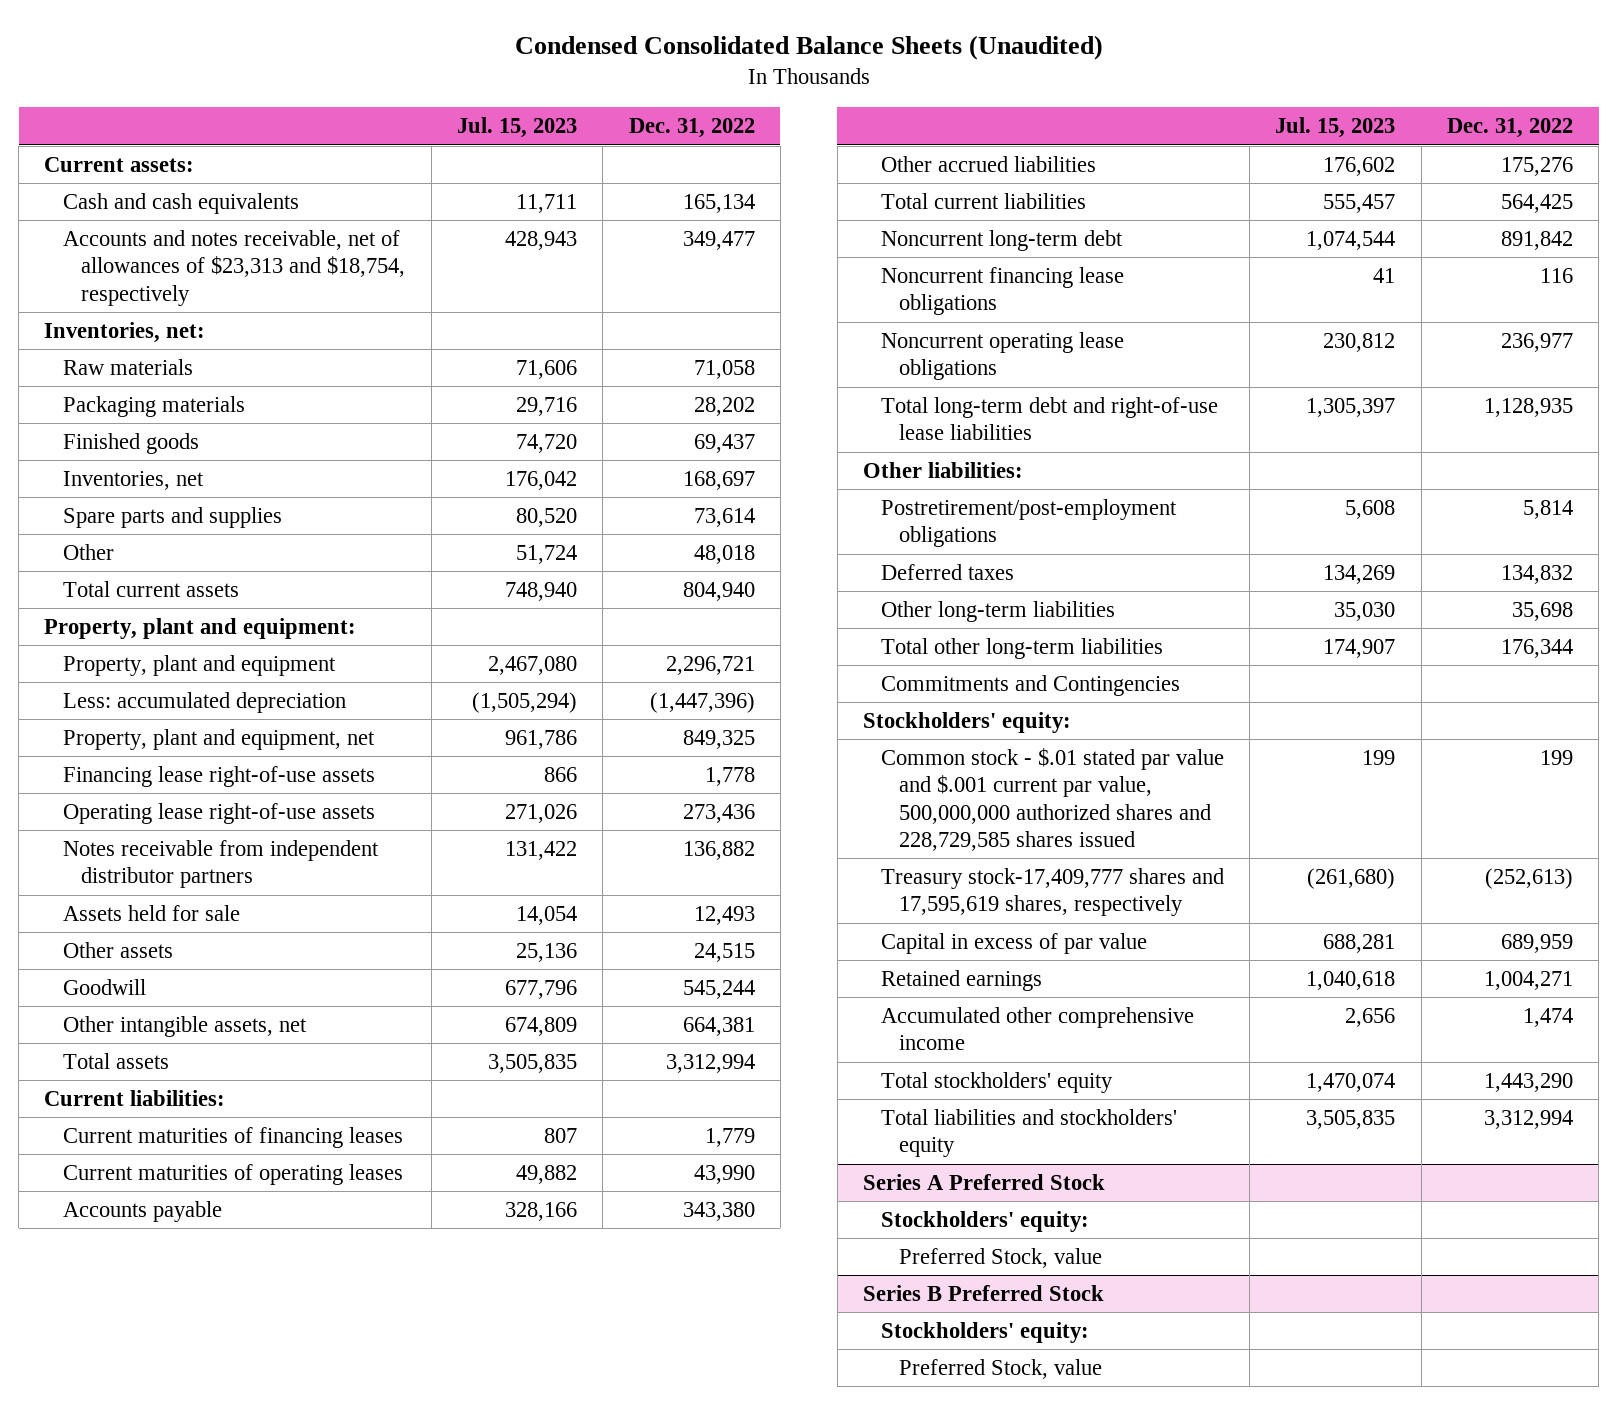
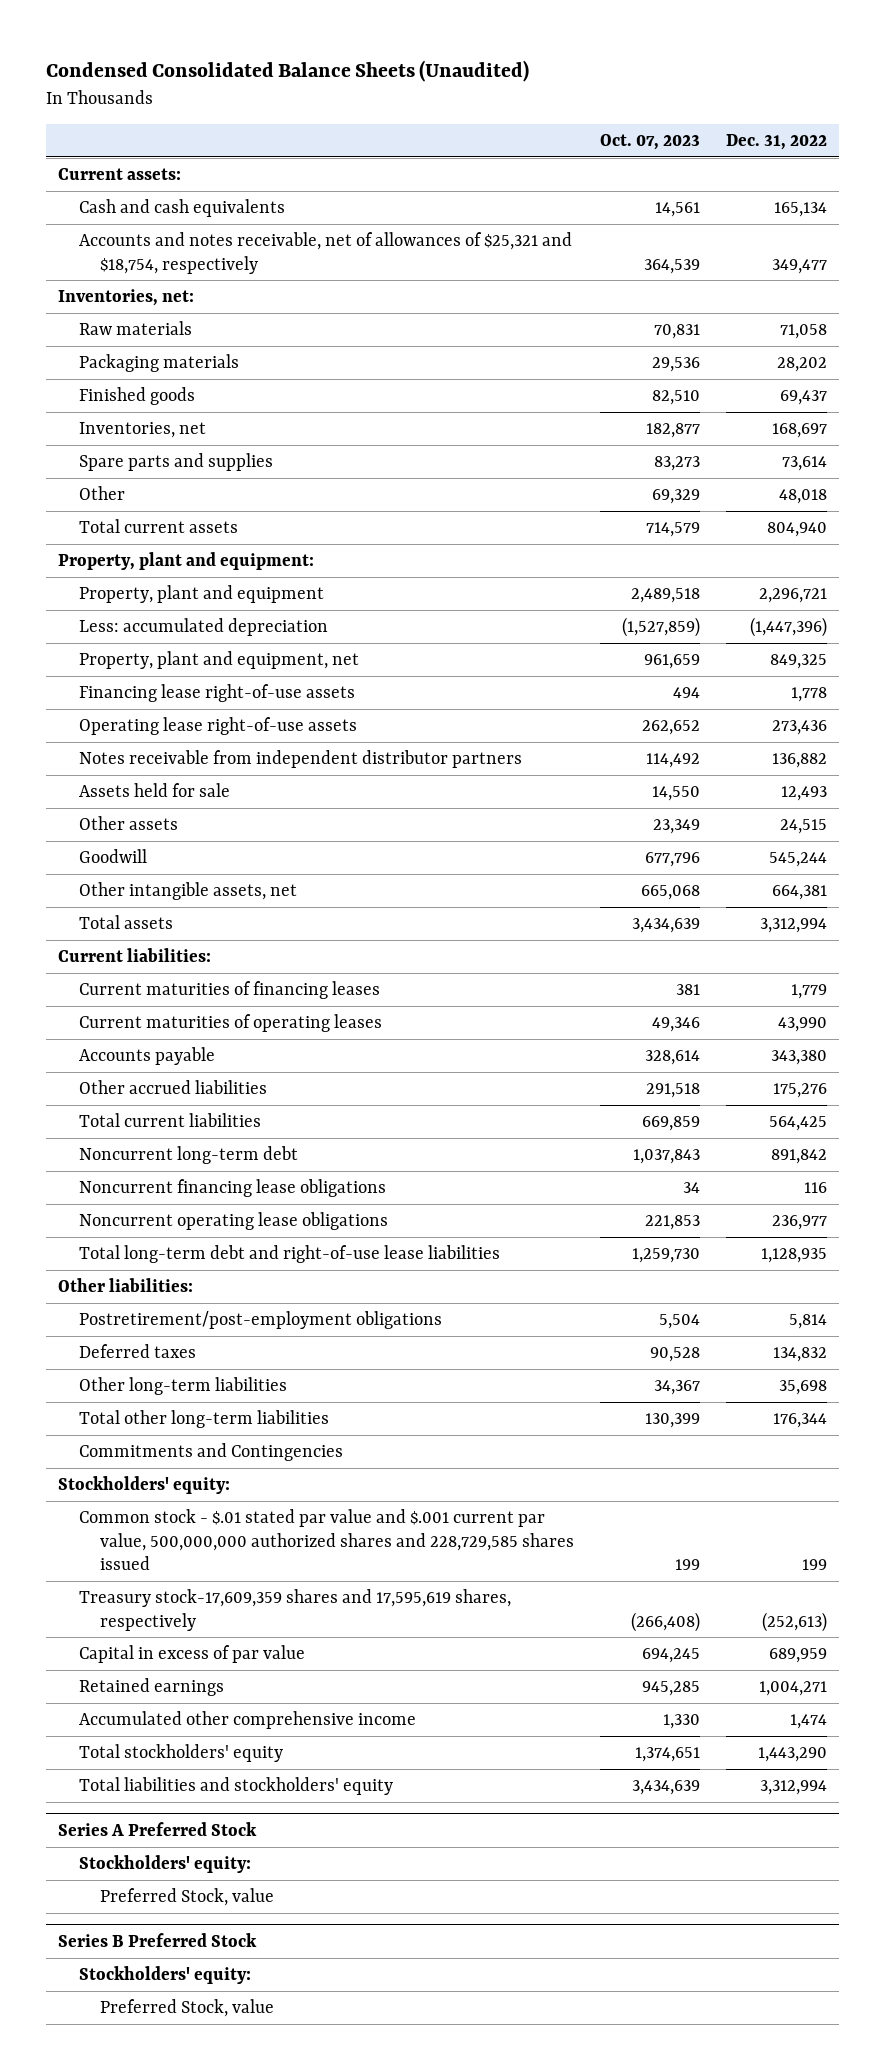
[457,117,578,139] Jul. 15, 2023 -> none
none -> [599,134,700,151] Oct. 07, 2023
[62,230,405,306] Accounts and notes receivable, net of allowances of $23,313 and $18,754, respectively -> [79,232,573,274] Accounts and notes receivable, net of allowances of $25,321 and $18,754, respectively
[880,868,1224,917] Treasury stock-17,409,777 shares and 17,595,619 shares, respectively -> [79,1589,512,1631] Treasury stock-17,609,359 shares and 17,595,619 shares, respectively

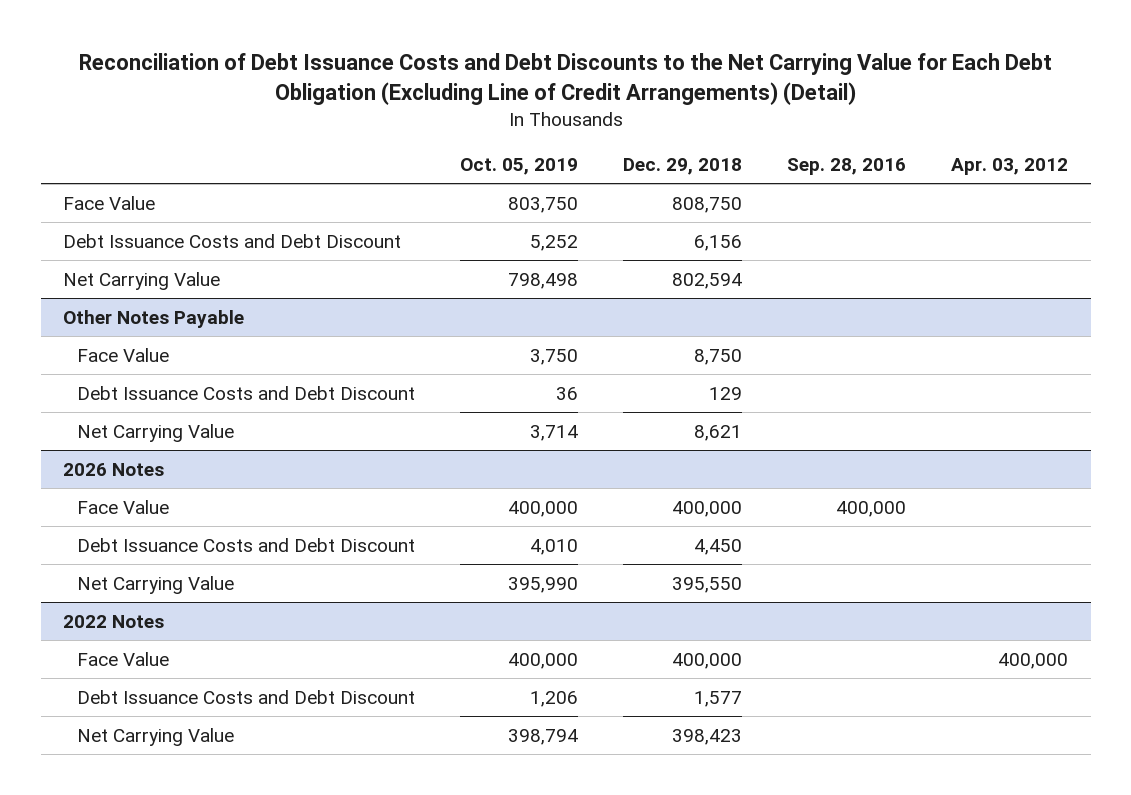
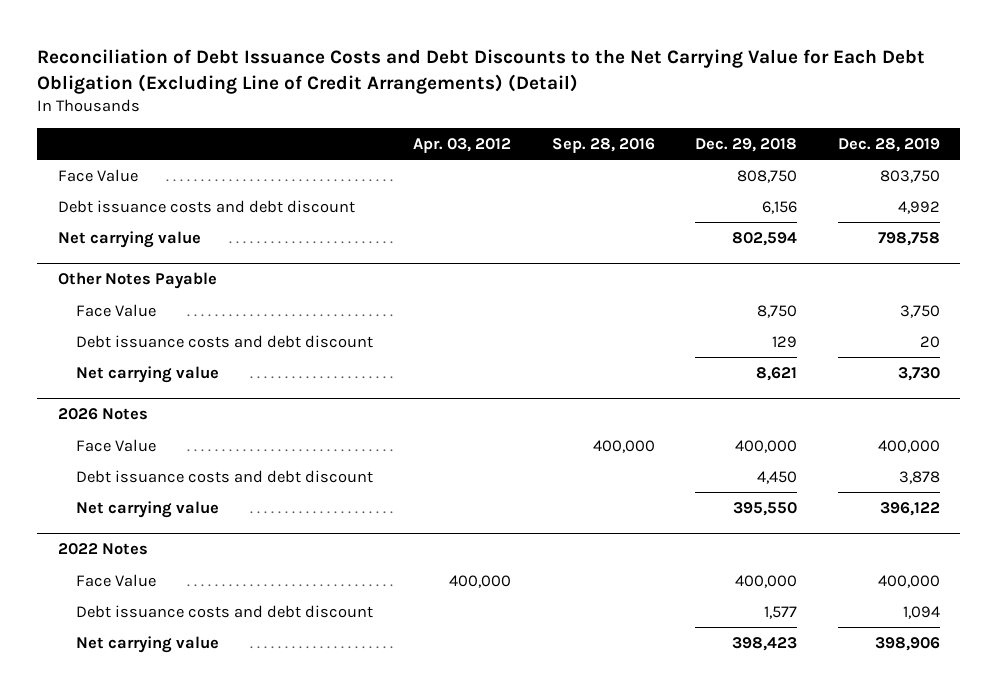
[459,157,578,175] Oct. 05, 2019 -> none
none -> [837,137,940,152] Dec. 28, 2019
[63,233,402,248] Debt Issuance Costs and Debt Discount -> [57,199,355,213] Debt issuance costs and debt discount
[63,271,221,290] Net Carrying Value -> [57,230,201,248] Net carrying value
[76,385,415,400] Debt Issuance Costs and Debt Discount -> [75,334,373,348] Debt issuance costs and debt discount
[76,423,234,442] Net Carrying Value -> [75,365,219,383] Net carrying value
[76,537,415,552] Debt Issuance Costs and Debt Discount -> [75,469,373,483] Debt issuance costs and debt discount
[76,575,234,594] Net Carrying Value -> [75,500,219,518] Net carrying value
[76,689,415,704] Debt Issuance Costs and Debt Discount -> [75,604,373,618] Debt issuance costs and debt discount
[76,727,234,746] Net Carrying Value -> [75,635,219,653] Net carrying value

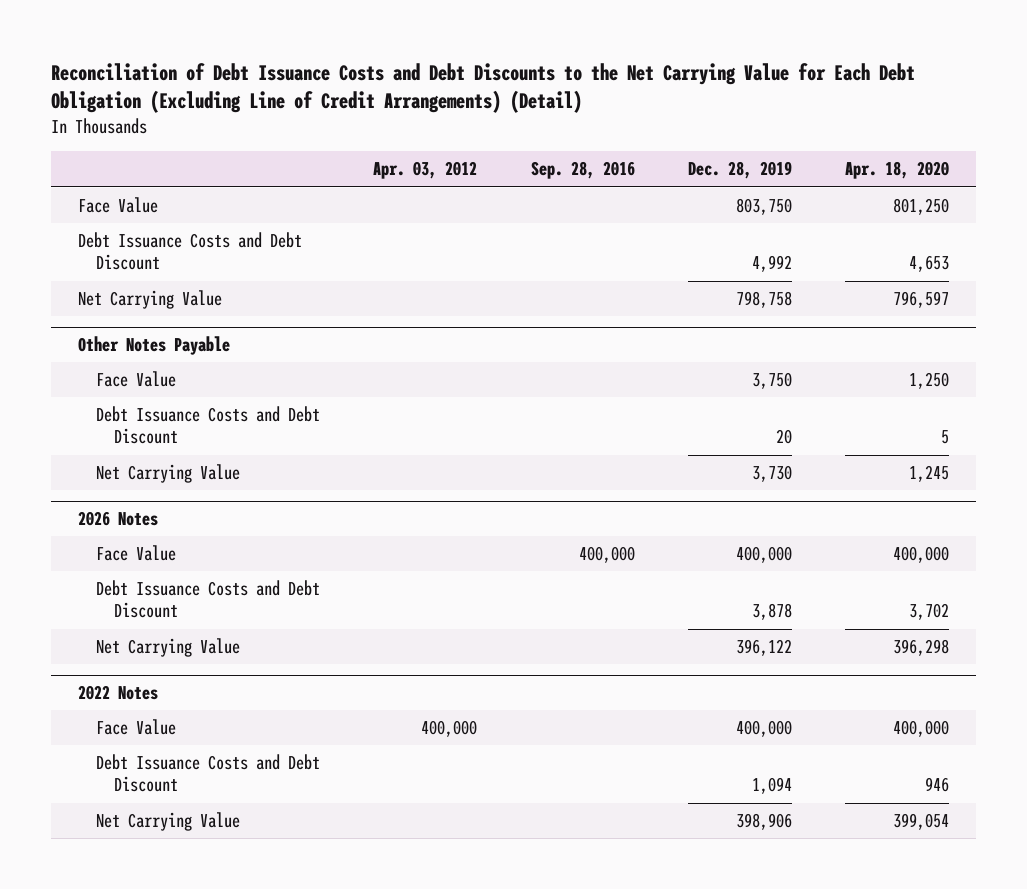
[695,137,798,152] Dec. 29, 2018 -> none
none -> [845,161,950,180] Apr. 18, 2020
[57,199,355,213] Debt issuance costs and debt discount -> [78,232,303,271] Debt Issuance Costs and Debt Discount
[57,230,201,248] Net carrying value -> [78,290,223,310] Net Carrying Value
[75,334,373,348] Debt issuance costs and debt discount -> [96,406,321,445] Debt Issuance Costs and Debt Discount
[75,365,219,383] Net carrying value -> [96,464,241,484] Net Carrying Value
[75,469,373,483] Debt issuance costs and debt discount -> [96,580,321,619] Debt Issuance Costs and Debt Discount
[75,500,219,518] Net carrying value -> [96,638,241,658] Net Carrying Value
[75,604,373,618] Debt issuance costs and debt discount -> [96,754,321,793] Debt Issuance Costs and Debt Discount
[75,635,219,653] Net carrying value -> [96,812,241,832] Net Carrying Value

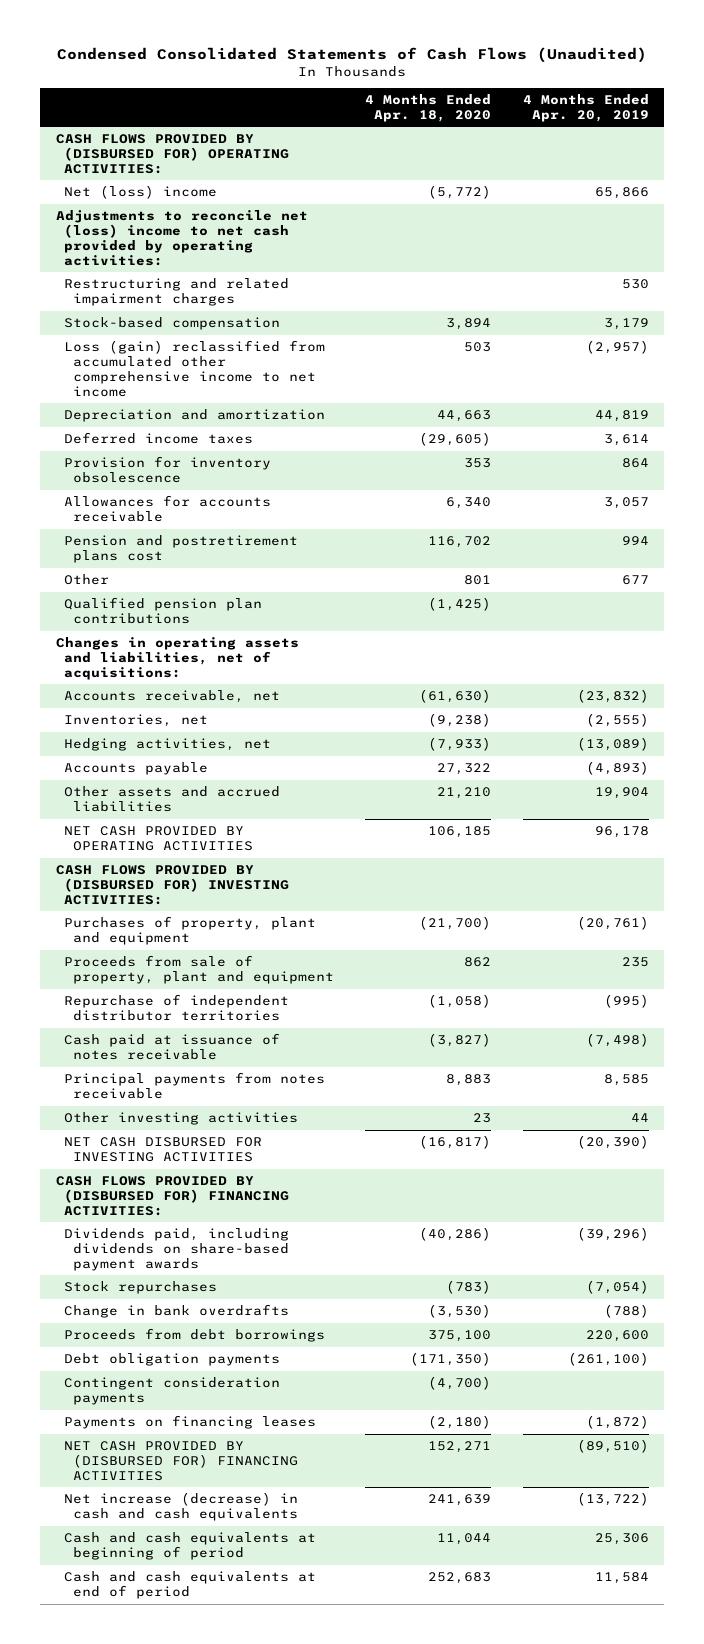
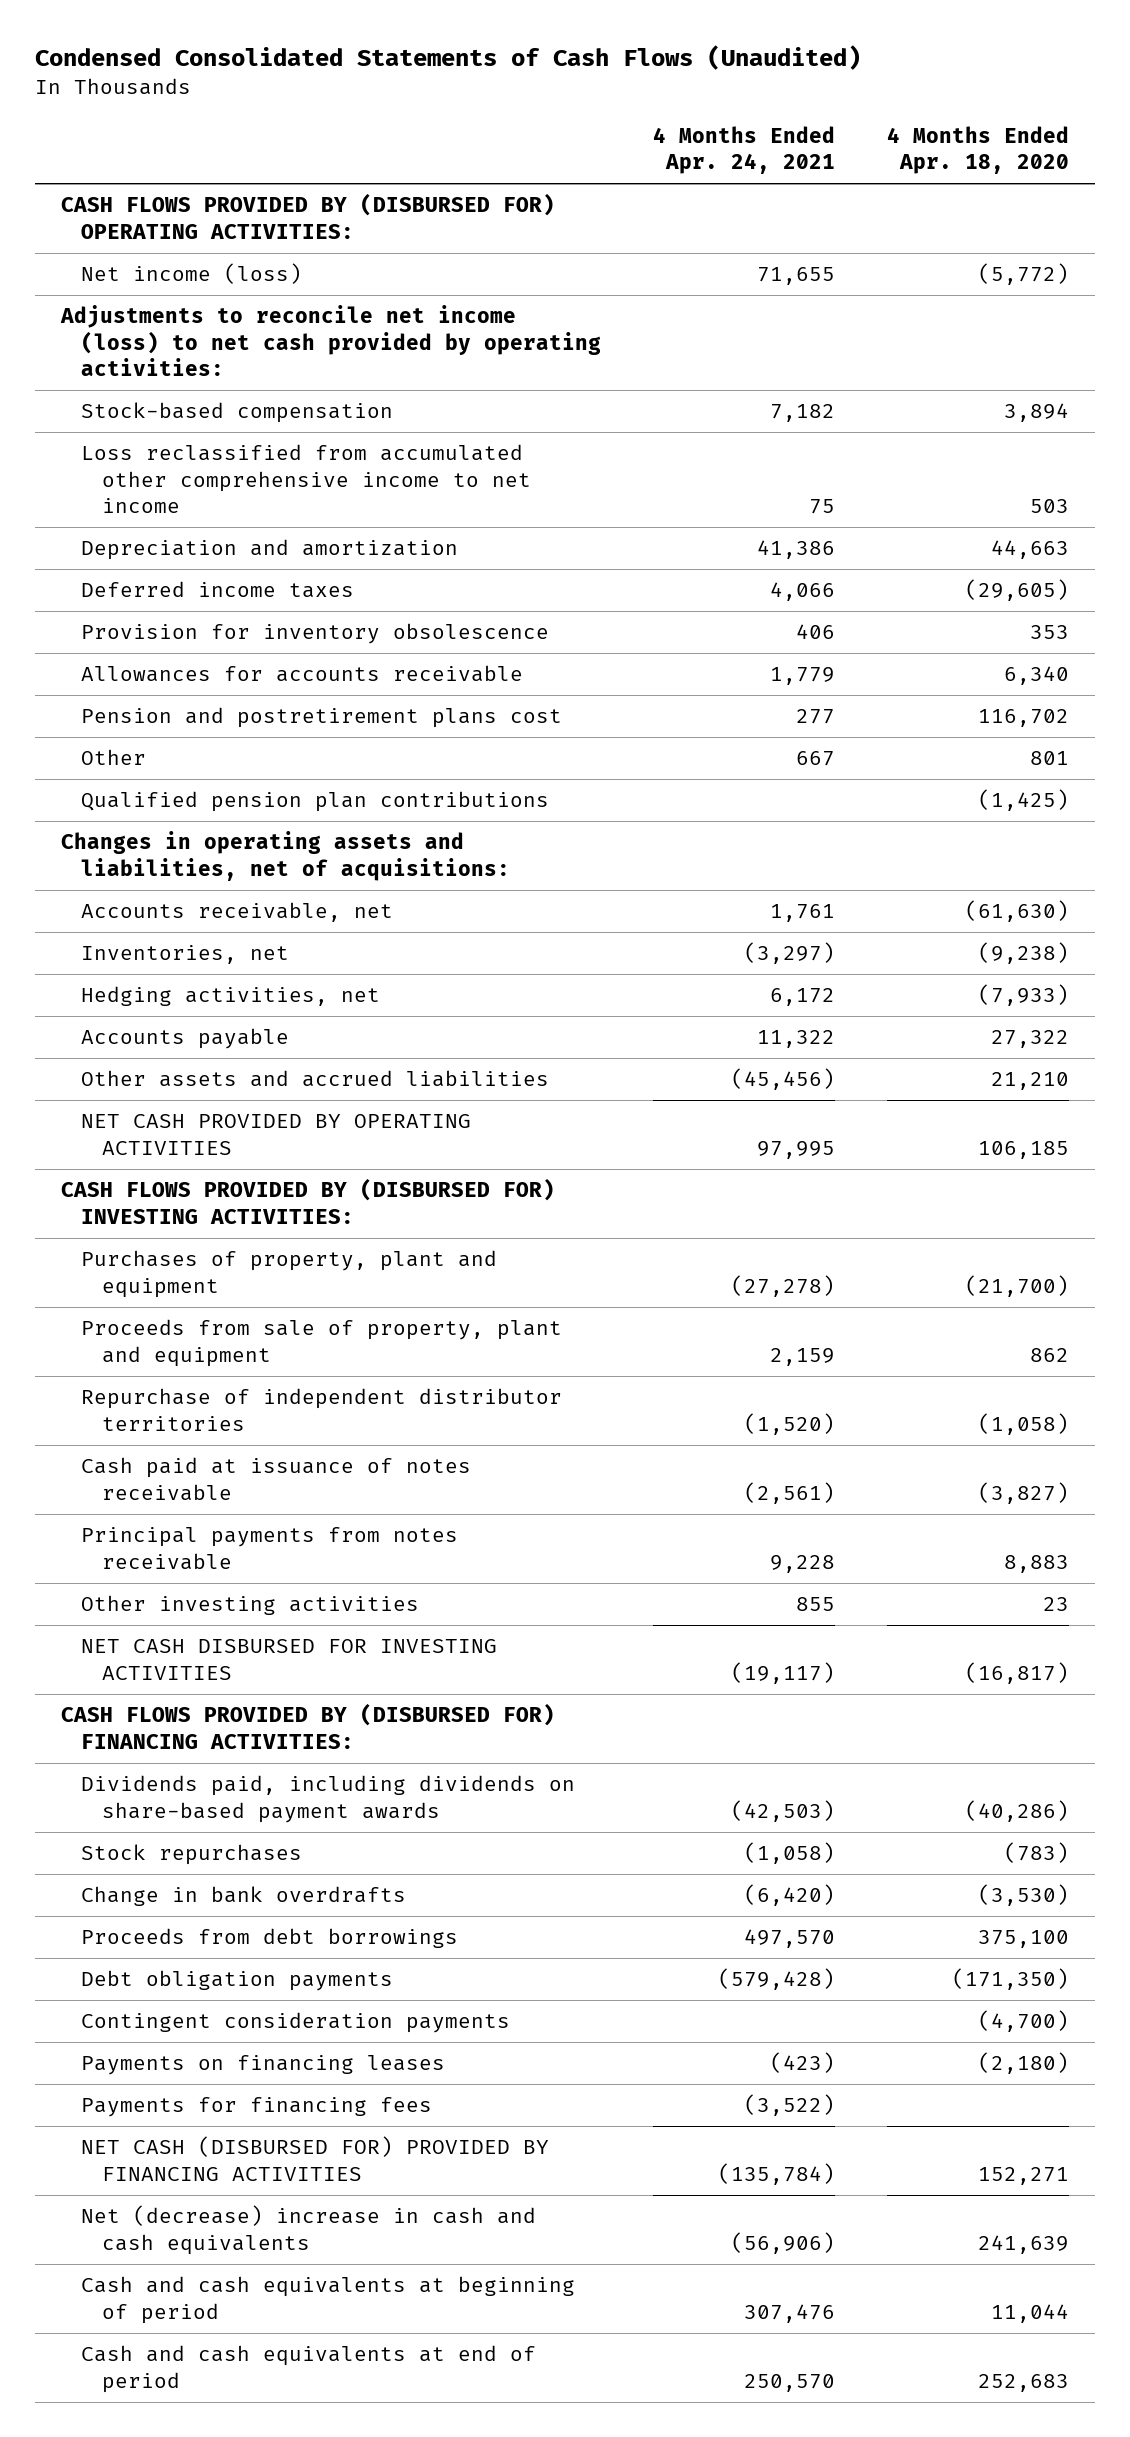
[522,94,649,122] 4 Months Ended Apr. 20, 2019 -> none
none -> [653,125,836,175] 4 Months Ended Apr. 24, 2021
[64,278,290,306] Restructuring and related impairment charges -> none
[64,185,218,200] Net (loss) income -> [81,263,303,285] Net income (loss)
[55,210,308,266] Adjustments to reconcile net (loss) income to net cash provided by operating activities: -> [59,305,602,377] Adjustments to reconcile net income (loss) to net cash provided by operating activities:
[64,340,326,397] Loss (gain) reclassified from accumulated other comprehensive income to net income -> [81,444,531,514] Loss reclassified from accumulated other comprehensive income to net income
none -> [81,2097,433,2118] Payments for financing fees
[64,1441,298,1481] NET CASH PROVIDED BY (DISBURSED FOR) FINANCING ACTIVITIES -> [81,2136,550,2181] NET CASH (DISBURSED FOR) PROVIDED BY FINANCING ACTIVITIES
[64,1492,299,1521] Net increase (decrease) in cash and cash equivalents -> [81,2205,537,2255] Net (decrease) increase in cash and cash equivalents

